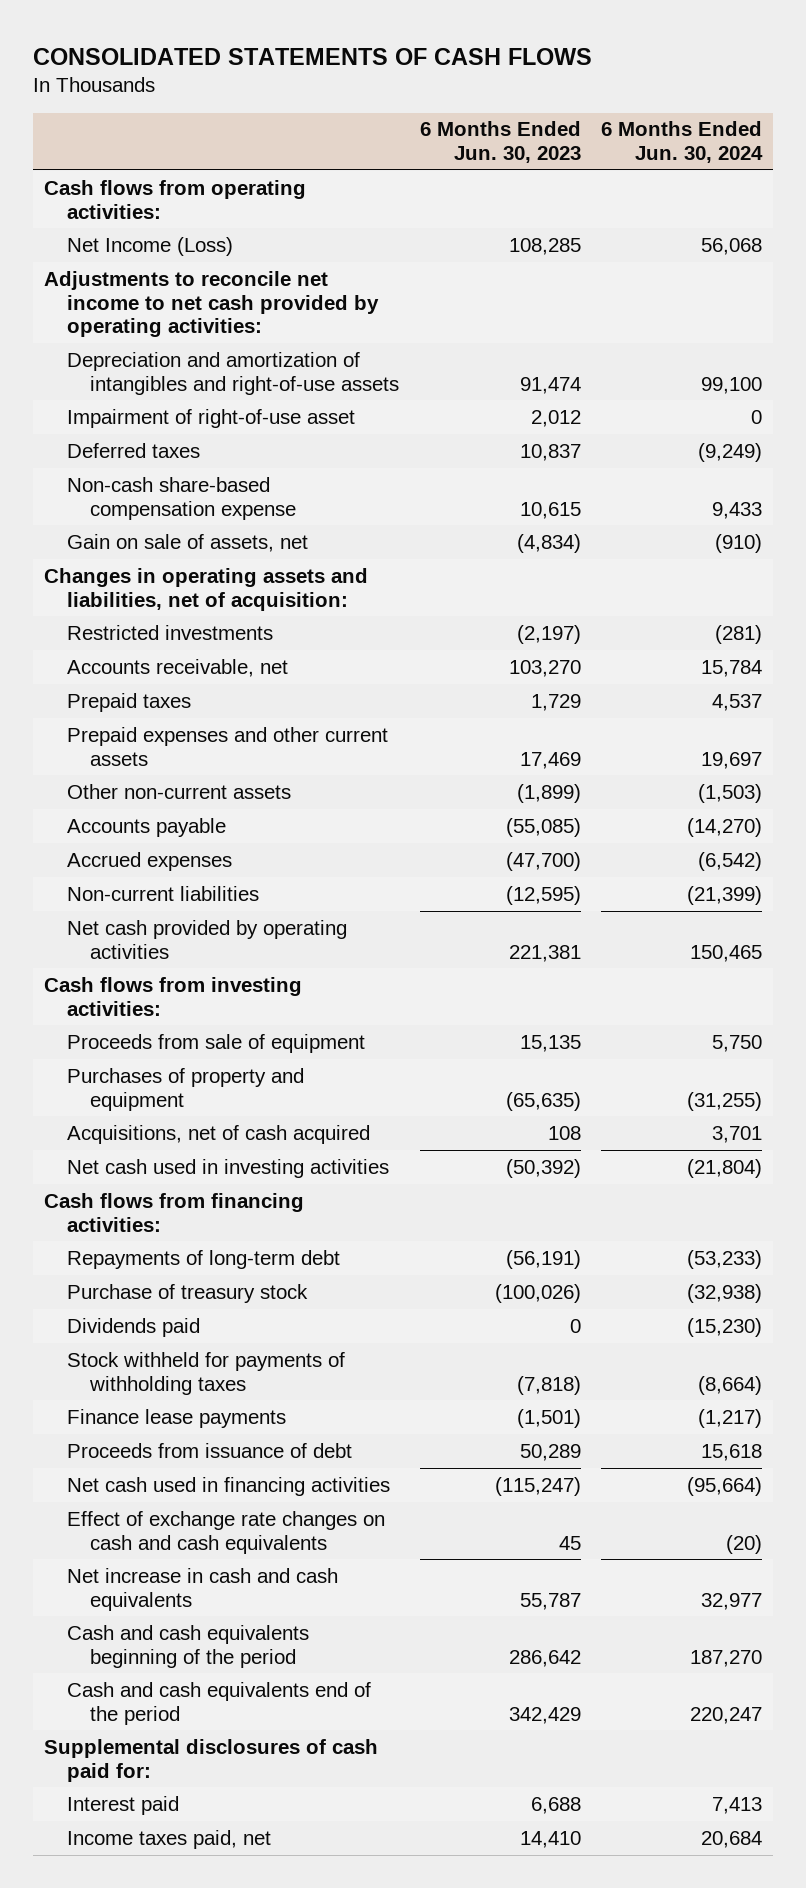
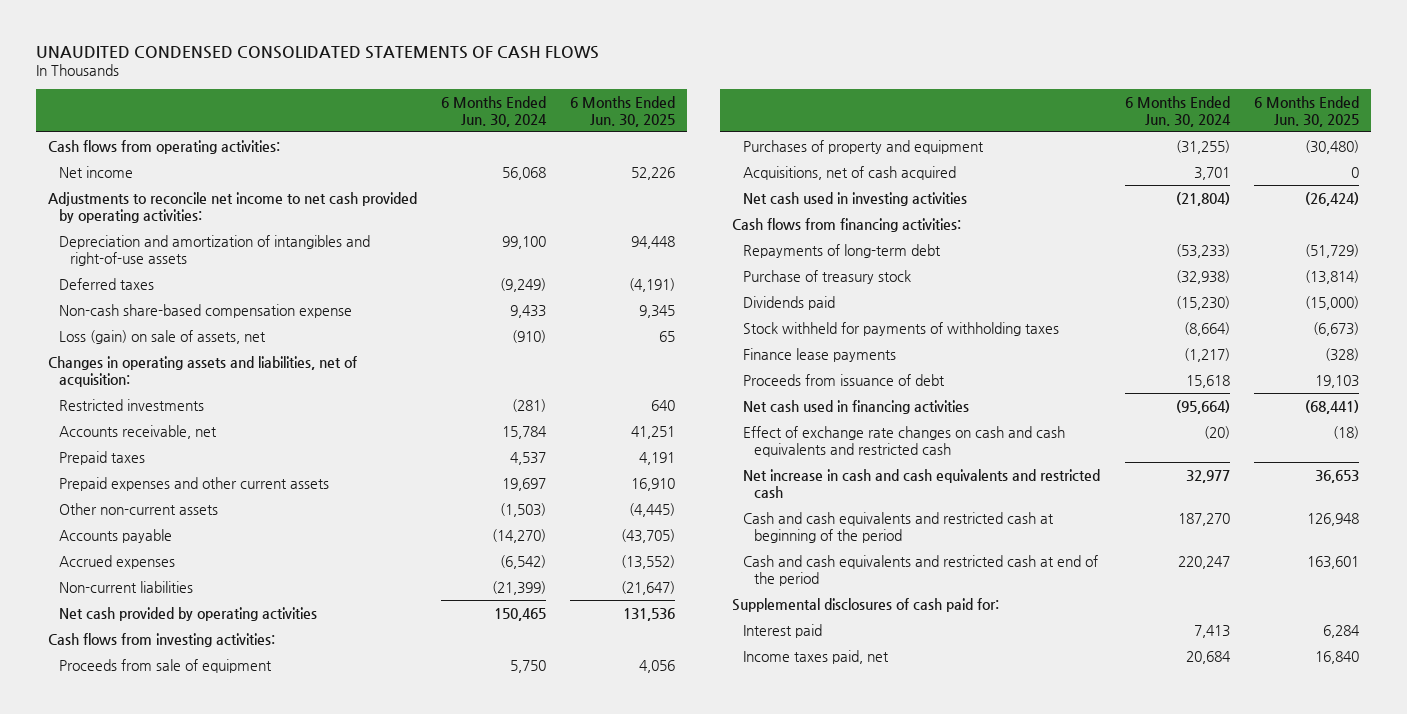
[33,47,593,65] CONSOLIDATED STATEMENTS OF CASH FLOWS -> [36,46,600,60] UNAUDITED CONDENSED CONSOLIDATED STATEMENTS OF CASH FLOWS
[419,121,581,164] 6 Months Ended Jun. 30, 2023 -> none
none -> [569,95,675,127] 6 Months Ended Jun. 30, 2025
[66,236,233,256] Net Income (Loss) -> [58,165,133,178] Net income
[66,408,355,428] Impairment of right-of-use asset -> none
[66,533,308,552] Gain on sale of assets, net -> [58,329,266,344] Loss (gain) on sale of assets, net
[66,1510,385,1554] Effect of exchange rate changes on cash and cash equivalents -> [743,425,1066,457] Effect of exchange rate changes on cash and cash equivalents and restricted cash
[66,1567,338,1611] Net increase in cash and cash equivalents -> [743,468,1101,498] Net increase in cash and cash equivalents and restricted cash
[66,1624,309,1668] Cash and cash equivalents beginning of the period -> [743,511,1055,543] Cash and cash equivalents and restricted cash at beginning of the period
[66,1681,371,1725] Cash and cash equivalents end of the period -> [743,554,1099,586] Cash and cash equivalents and restricted cash at end of the period

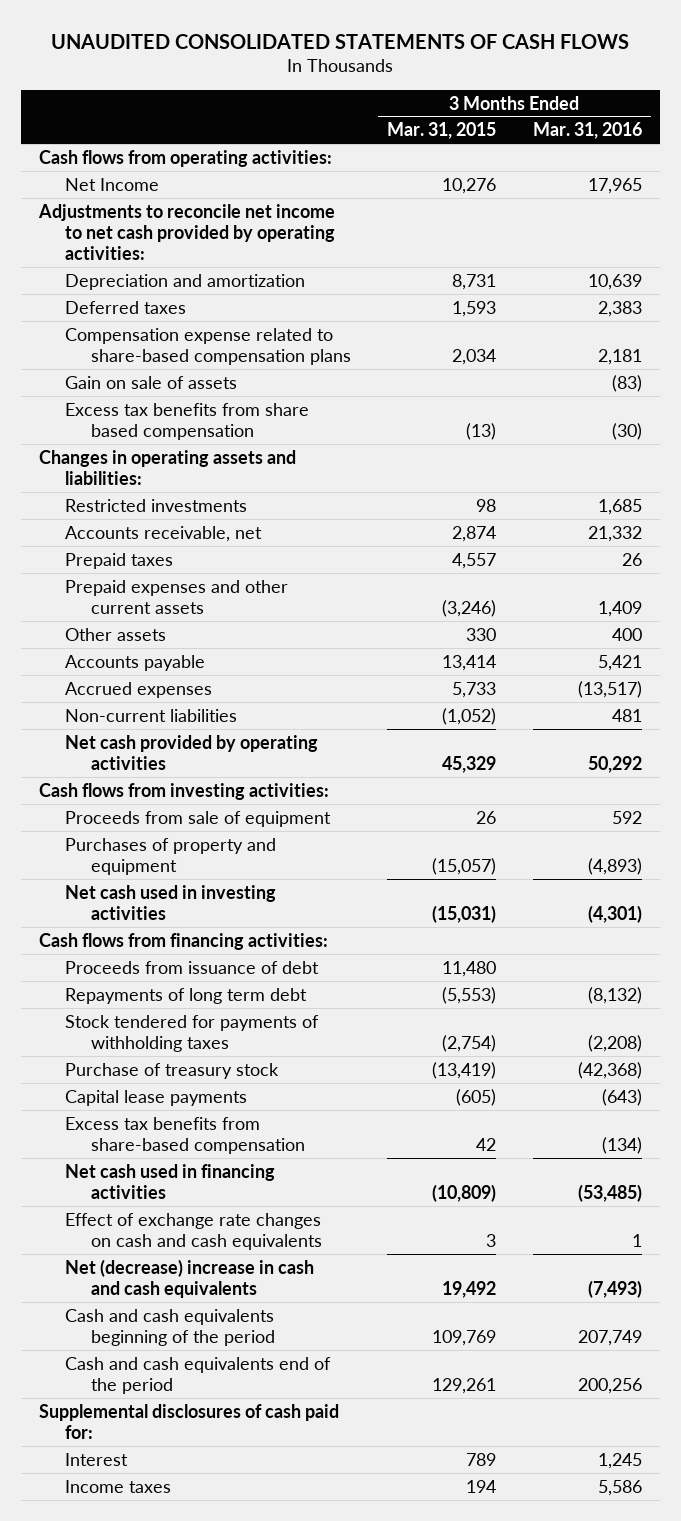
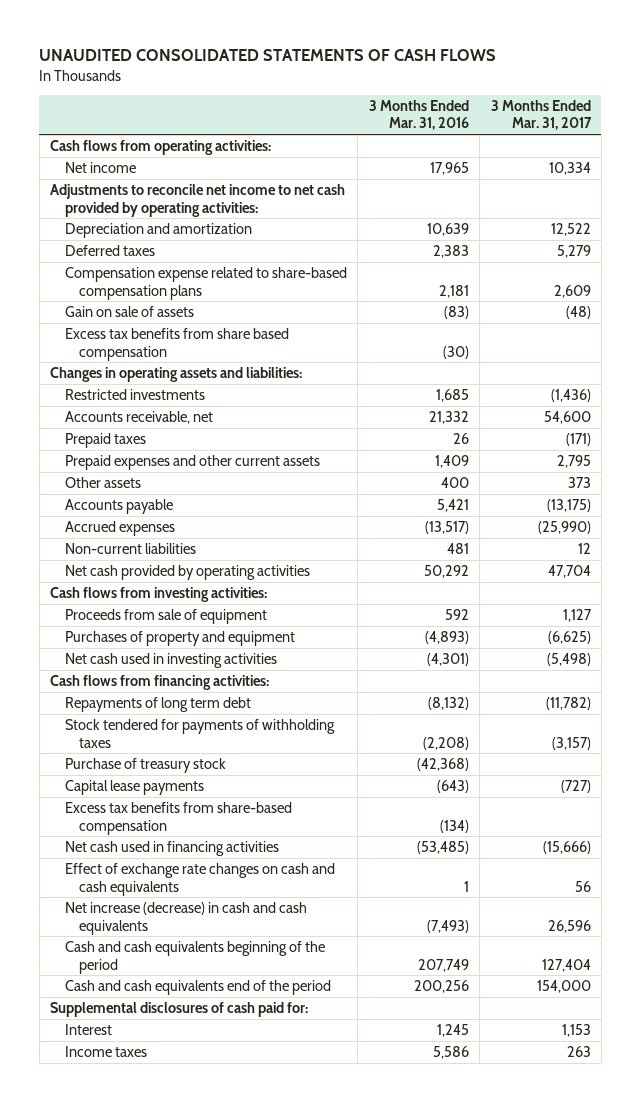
[387,122,497,140] Mar. 31, 2015 -> none
none -> [490,99,592,131] 3 Months Ended Mar. 31, 2017
[65,177,160,191] Net Income -> [64,161,136,173] Net income
[65,960,320,974] Proceeds from issuance of debt -> none
[65,1258,315,1298] Net (decrease) increase in cash and cash equivalents -> [64,901,307,935] Net increase (decrease) in cash and cash equivalents

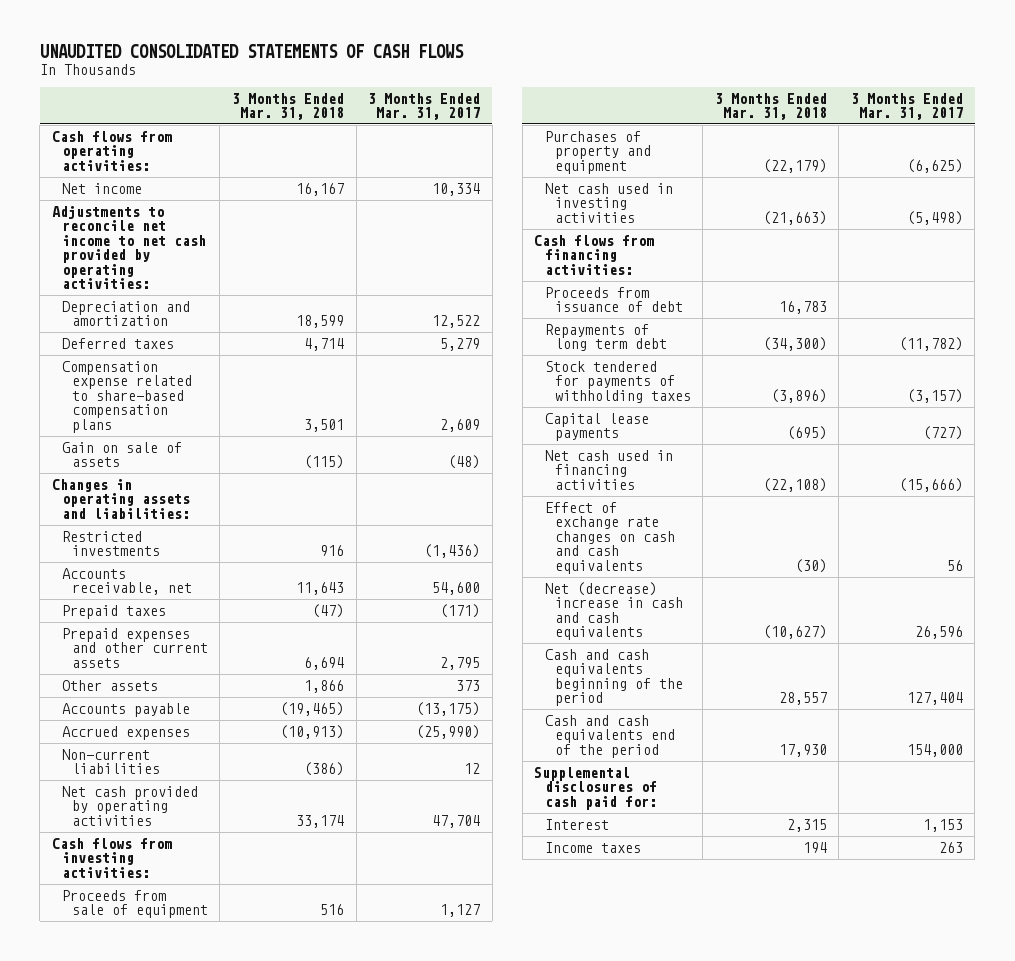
[368,99,469,131] 3 Months Ended Mar. 31, 2016 -> none
none -> [231,92,344,121] 3 Months Ended Mar. 31, 2018
[64,327,289,361] Excess tax benefits from share based compensation -> none
none -> [544,286,683,313] Proceeds from issuance of debt
[64,757,226,773] Purchase of treasury stock -> none
[64,801,292,835] Excess tax benefits from share-based compensation -> none
[64,901,307,935] Net increase (decrease) in cash and cash equivalents -> [544,581,683,641] Net (decrease) increase in cash and cash equivalents

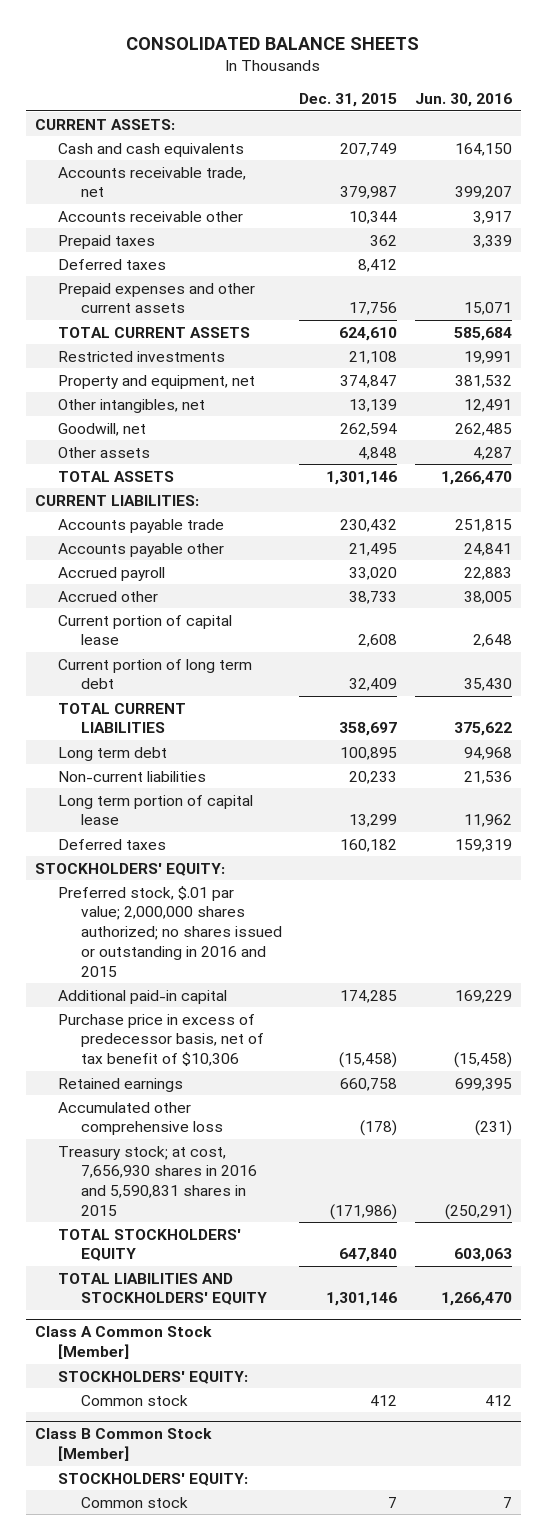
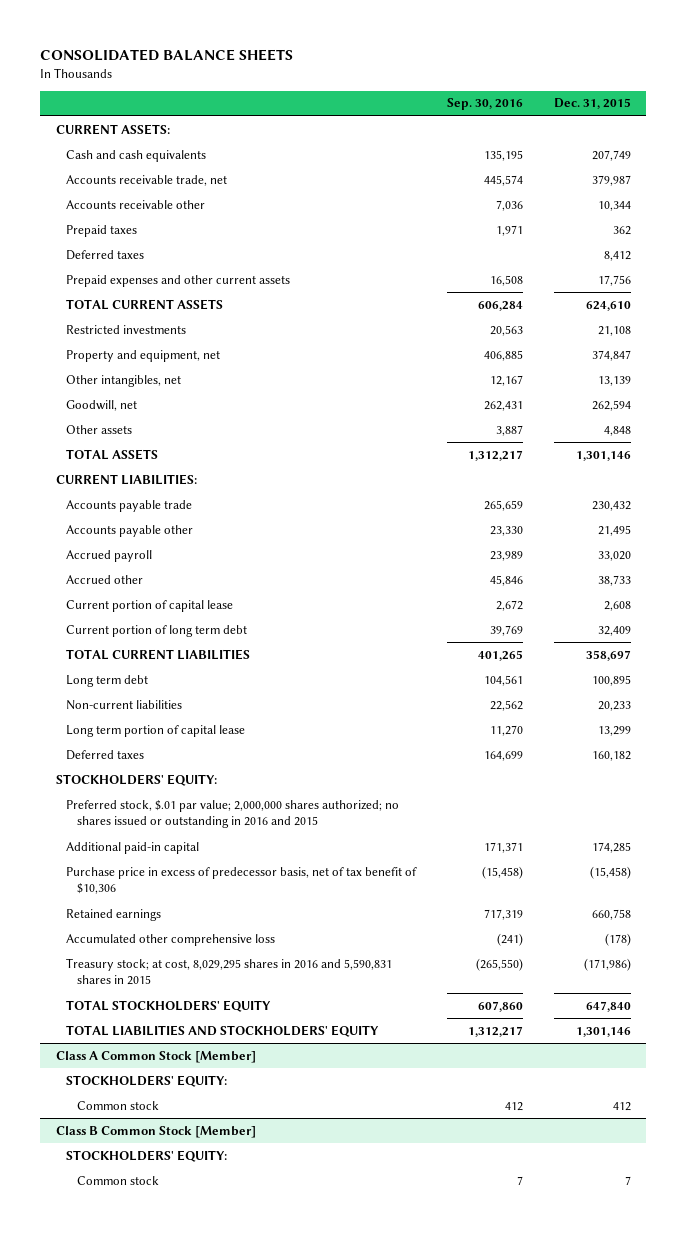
[414,93,512,108] Jun. 30, 2016 -> none
none -> [446,98,523,111] Sep. 30, 2016
[57,1145,257,1216] Treasury stock; at cost, 7,656,930 shares in 2016 and 5,590,831 shares in 2015 -> [66,957,393,986] Treasury stock; at cost, 8,029,295 shares in 2016 and 5,590,831 shares in 2015

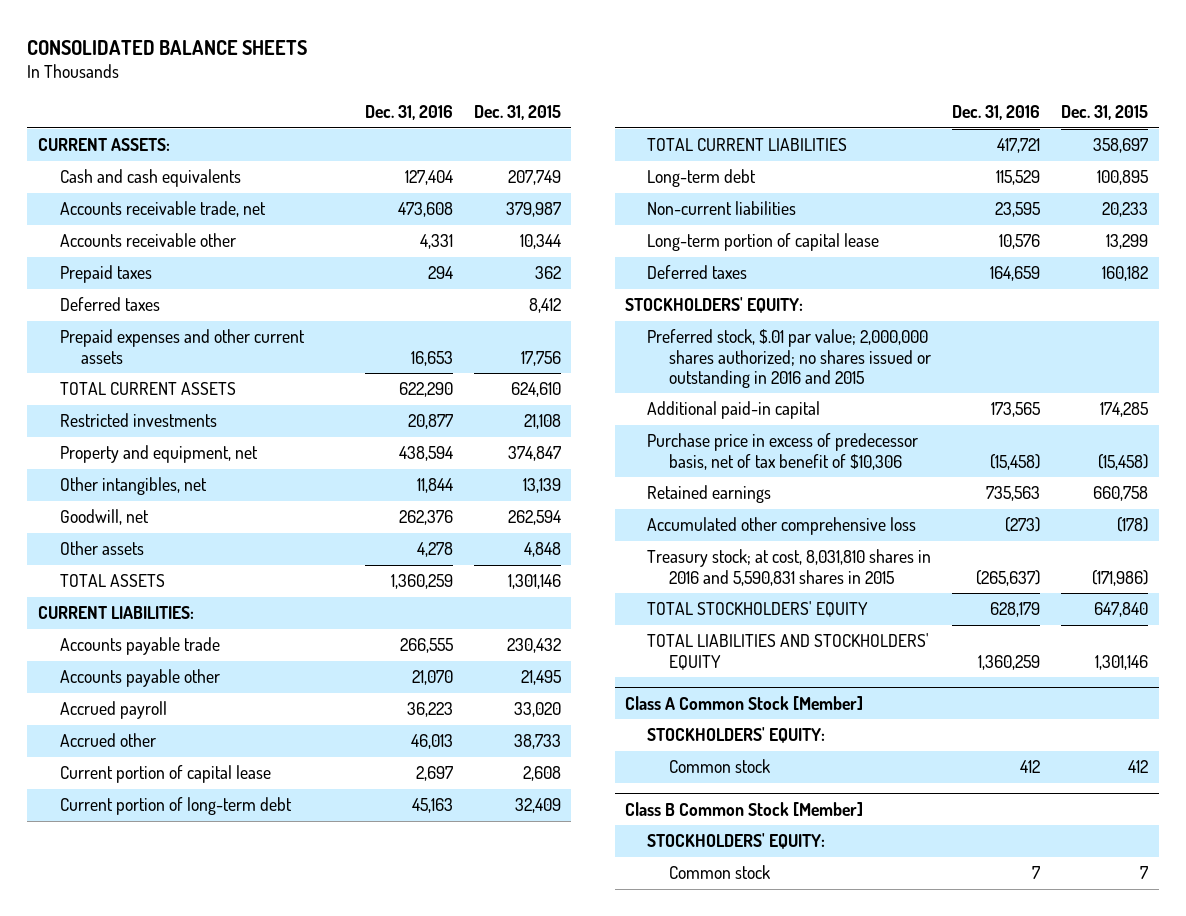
[446,98,523,111] Sep. 30, 2016 -> none
none -> [364,105,453,121] Dec. 31, 2016
[66,624,248,637] Current portion of long term debt -> [59,797,292,816] Current portion of long-term debt
[66,674,149,687] Long term debt -> [647,169,757,188] Long-term debt
[66,724,246,737] Long term portion of capital lease -> [647,233,880,252] Long-term portion of capital lease
[66,957,393,986] Treasury stock; at cost, 8,029,295 shares in 2016 and 5,590,831 shares in 2015 -> [647,549,932,586] Treasury stock; at cost, 8,031,810 shares in 2016 and 5,590,831 shares in 2015

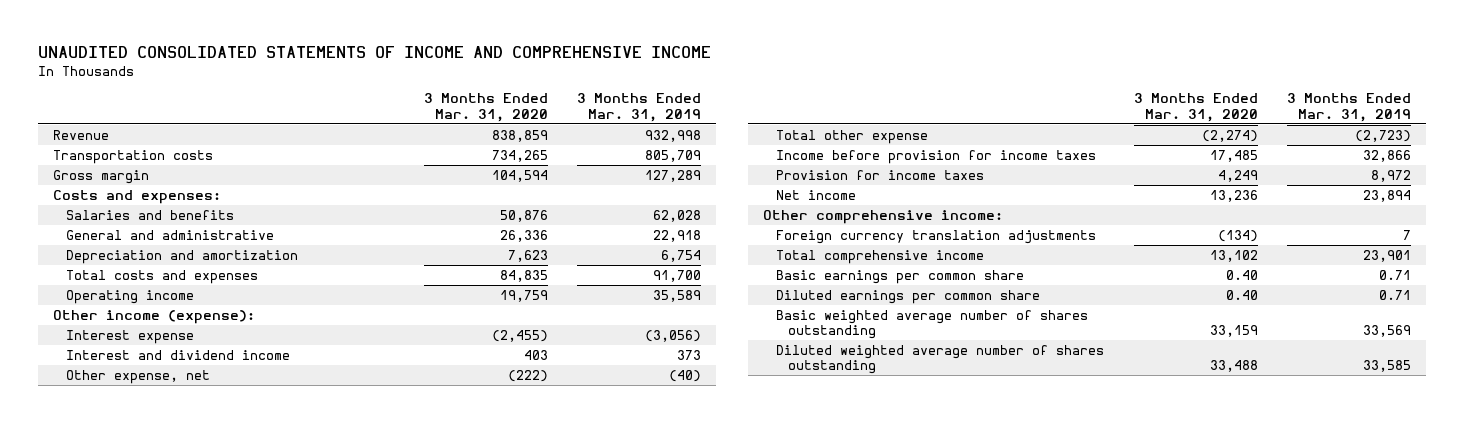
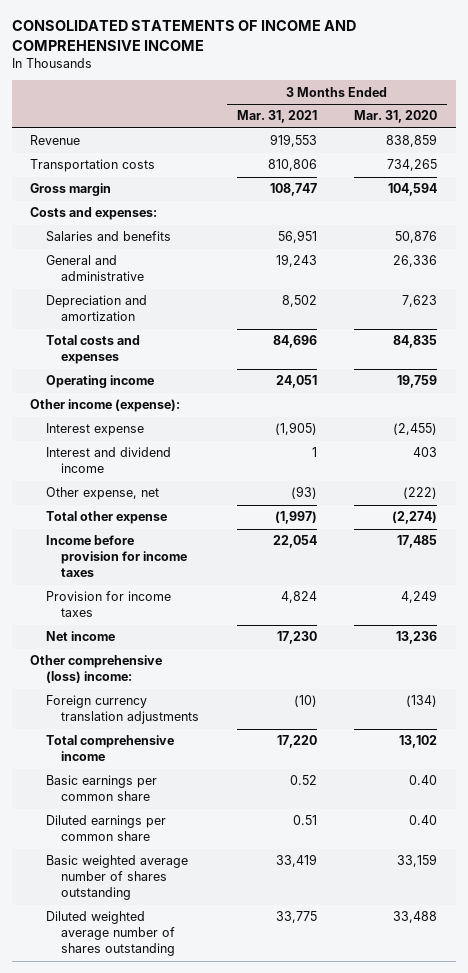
[38,46,712,59] UNAUDITED CONSOLIDATED STATEMENTS OF INCOME AND COMPREHENSIVE INCOME -> [11,20,356,51] CONSOLIDATED STATEMENTS OF INCOME AND COMPREHENSIVE INCOME
[577,93,702,122] 3 Months Ended Mar. 31, 2019 -> none
none -> [236,110,317,124] Mar. 31, 2021
[763,209,1004,224] Other comprehensive income: -> [30,655,163,684] Other comprehensive (loss) income:

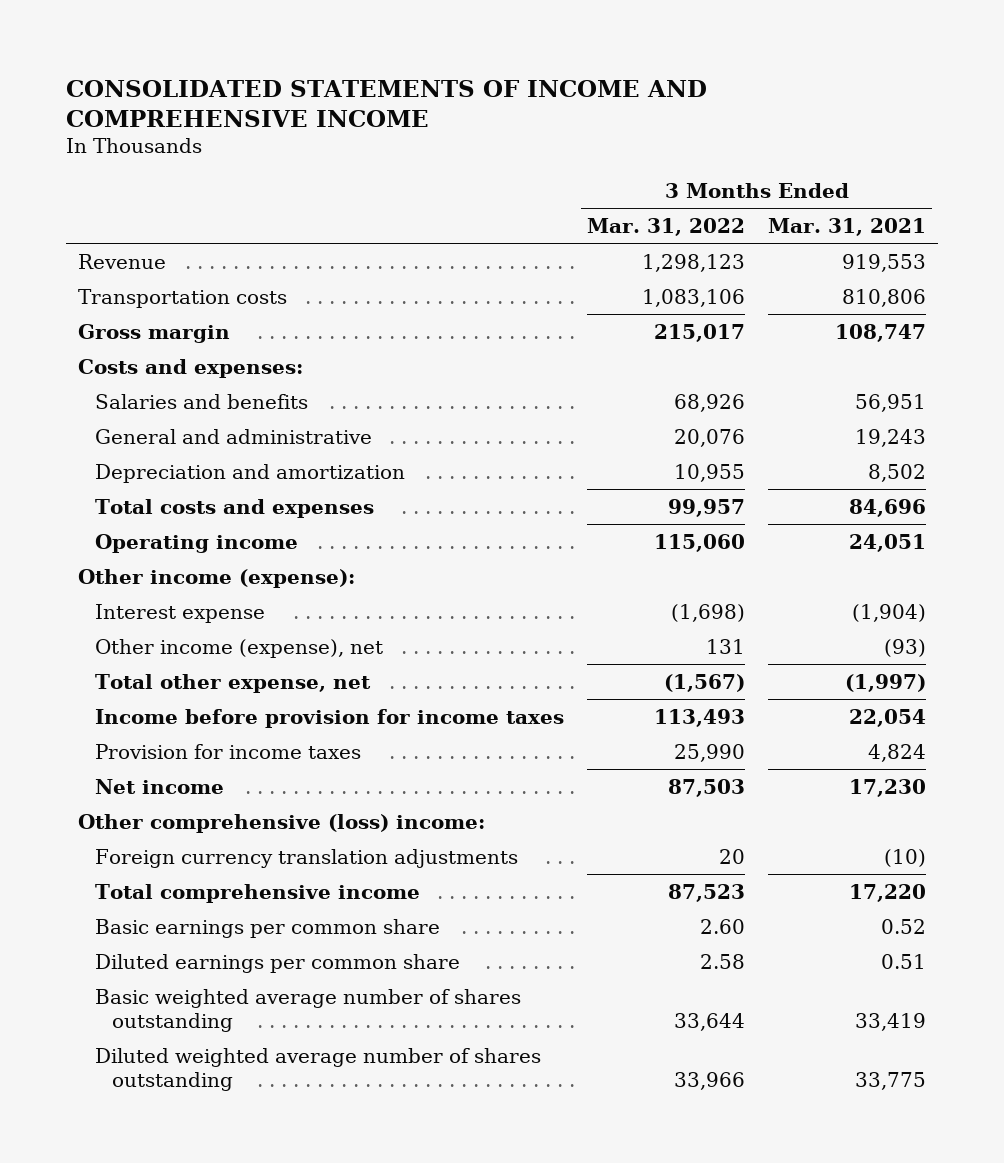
[354,110,438,124] Mar. 31, 2020 -> none
none -> [587,217,746,236] Mar. 31, 2022
[45,447,171,474] Interest and dividend income -> none
[274,422,317,436] (1,905) -> [852,603,927,622] (1,904)
[45,487,159,501] Other expense, net -> [94,638,383,658] Other income (expense), net
[45,511,167,525] Total other expense -> [94,673,371,693] Total other expense, net

